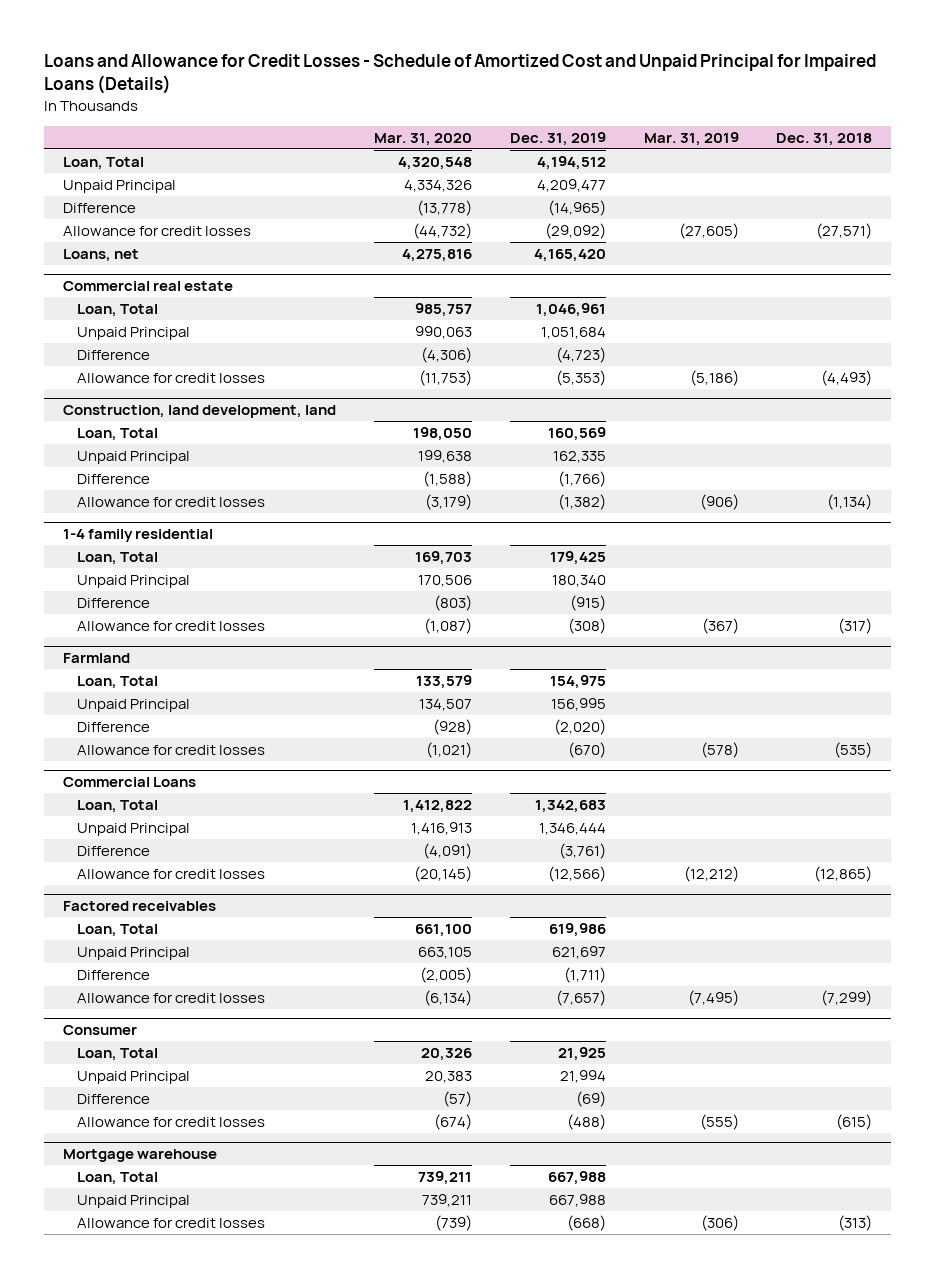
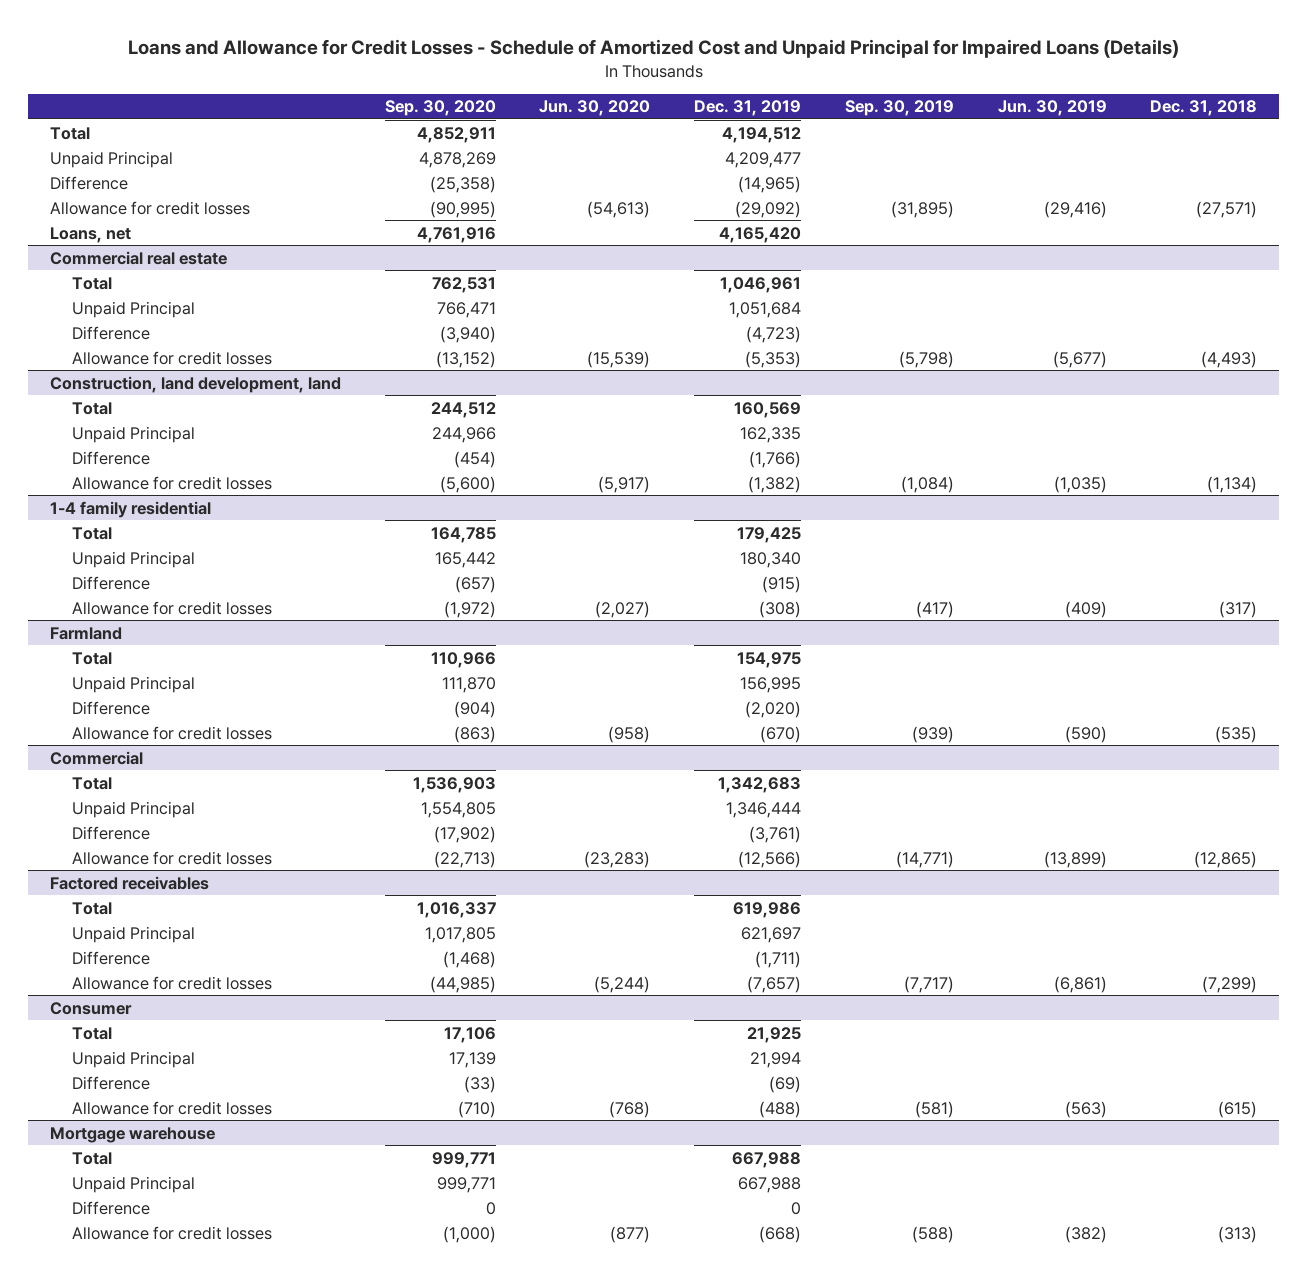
[373,132,472,146] Mar. 31, 2020 -> none
[643,131,739,146] Mar. 31, 2019 -> none
none -> [384,100,496,117] Sep. 30, 2020
none -> [539,100,651,117] Jun. 30, 2020
none -> [844,100,954,117] Sep. 30, 2019
none -> [997,100,1107,117] Jun. 30, 2019
[62,157,144,171] Loan, Total -> [50,126,91,140] Total
[76,304,158,318] Loan, Total -> [71,276,112,290] Total
[76,428,158,442] Loan, Total -> [71,401,112,415] Total
[76,552,158,566] Loan, Total -> [71,526,112,540] Total
[76,676,158,690] Loan, Total -> [71,651,112,665] Total
[62,777,196,788] Commercial Loans -> [50,750,144,765] Commercial
[76,800,158,814] Loan, Total -> [71,776,112,790] Total
[76,924,158,938] Loan, Total -> [71,901,112,915] Total
[76,1048,158,1062] Loan, Total -> [71,1026,112,1040] Total
[76,1172,158,1186] Loan, Total -> [71,1151,112,1165] Total
none -> [71,1200,150,1215] Difference

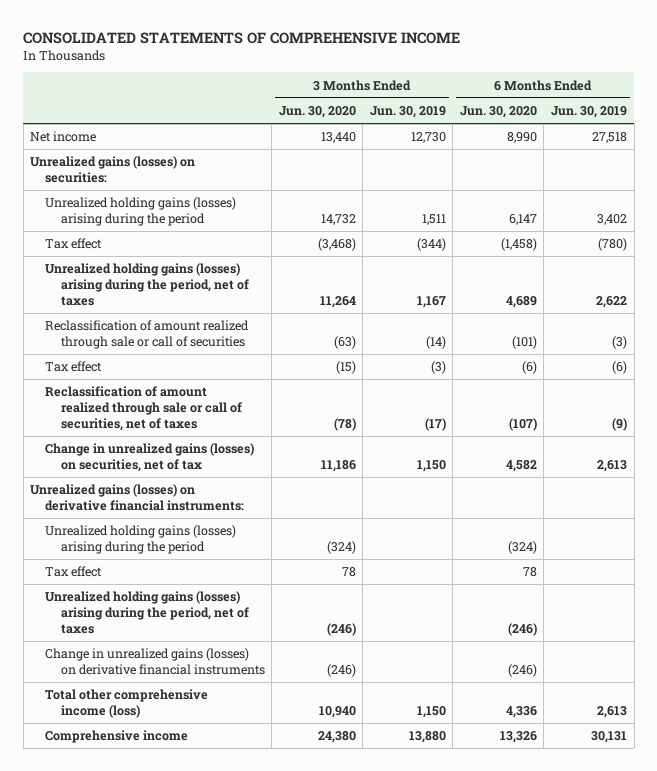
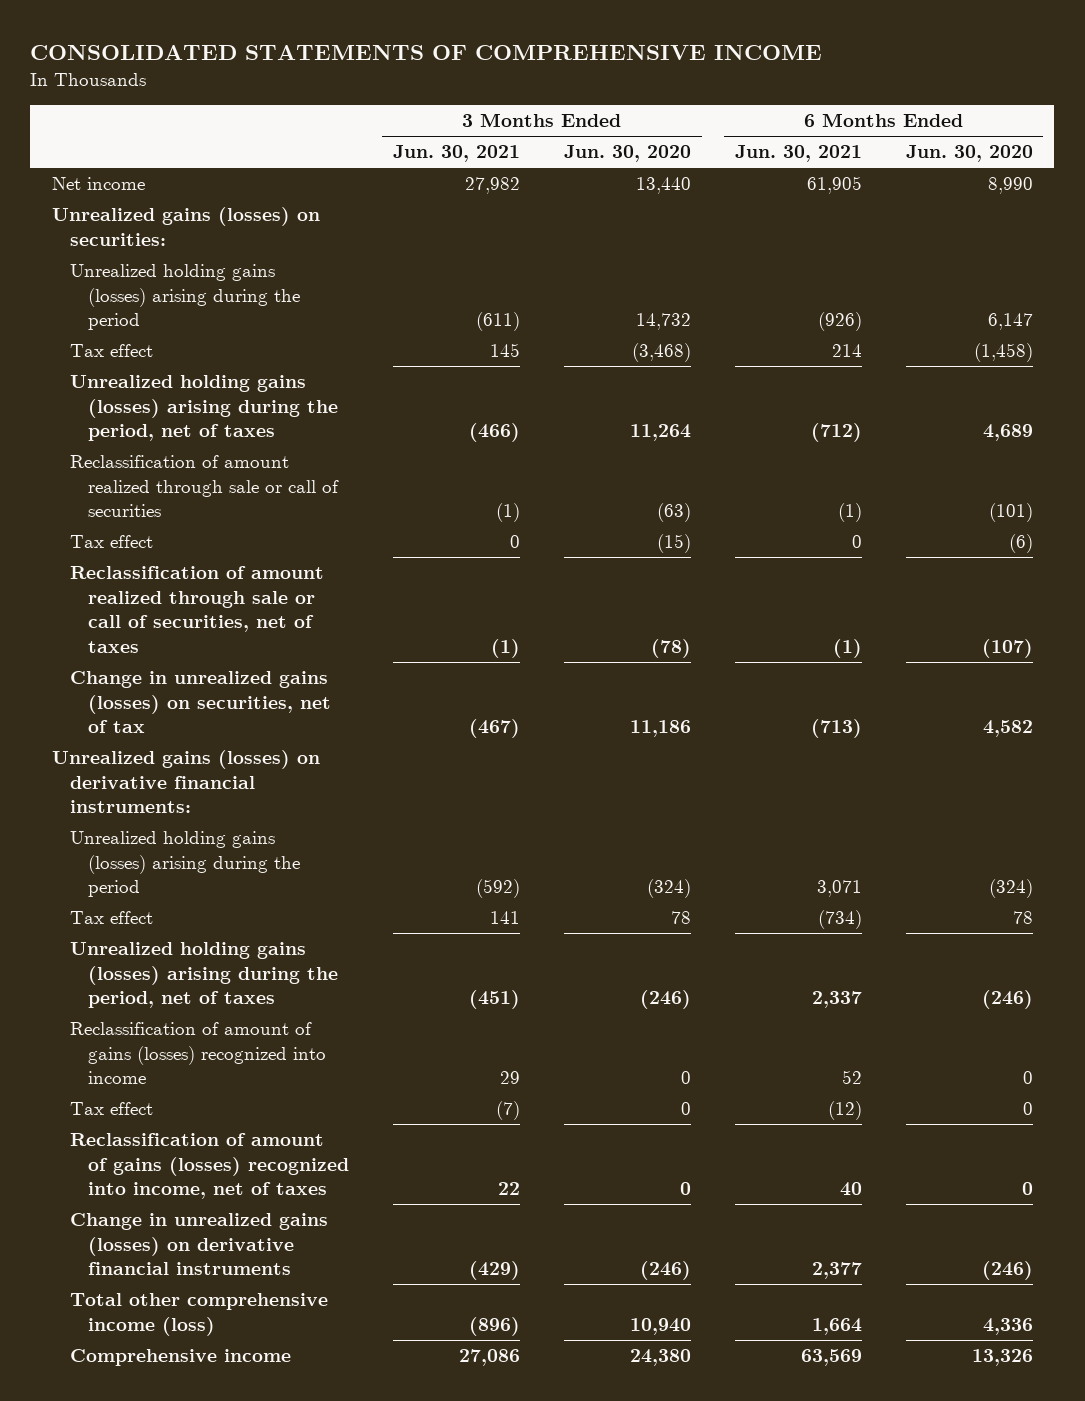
[369,106,446,119] Jun. 30, 2019 -> none
[550,106,627,119] Jun. 30, 2019 -> none
none -> [393,145,521,163] Jun. 30, 2021
none -> [734,145,862,163] Jun. 30, 2021
none -> [70,1022,327,1085] Reclassification of amount of gains (losses) recognized into income
none -> [70,1102,154,1116] Tax effect
none -> [70,1133,350,1200] Reclassification of amount of gains (losses) recognized into income, net of taxes

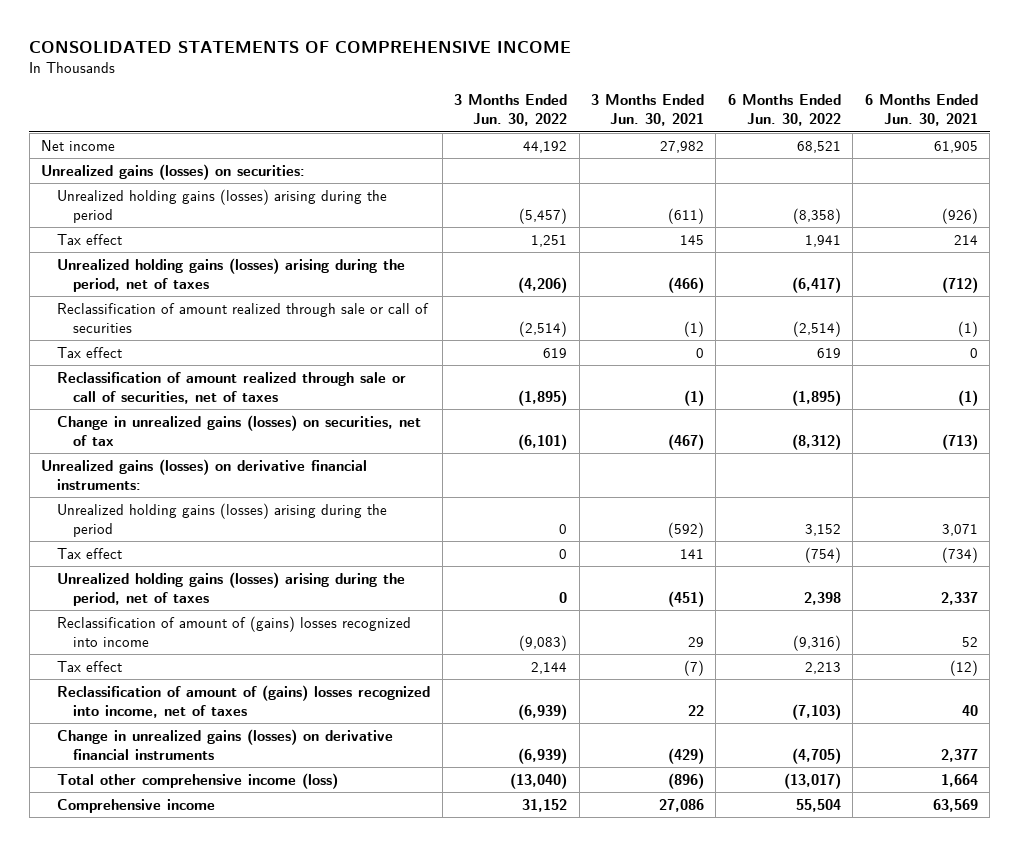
[563,145,691,163] Jun. 30, 2020 -> none
[905,145,1033,163] Jun. 30, 2020 -> none
none -> [454,94,568,127] 3 Months Ended Jun. 30, 2022
none -> [727,94,841,127] 6 Months Ended Jun. 30, 2022
[70,1022,327,1085] Reclassification of amount of gains (losses) recognized into income -> [57,615,412,647] Reclassification of amount of (gains) losses recognized into income
[70,1133,350,1200] Reclassification of amount of gains (losses) recognized into income, net of taxes -> [57,684,431,718] Reclassification of amount of (gains) losses recognized into income, net of taxes

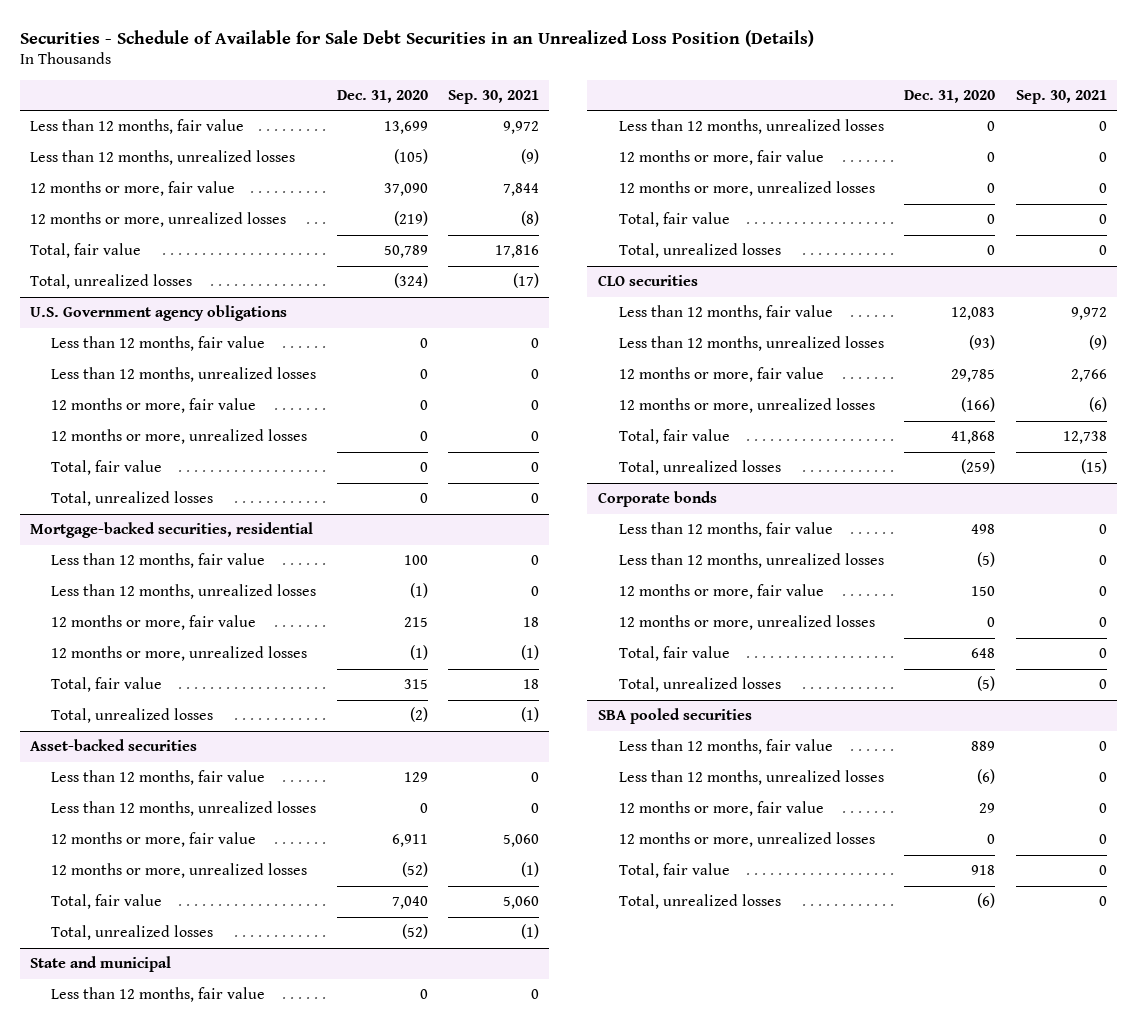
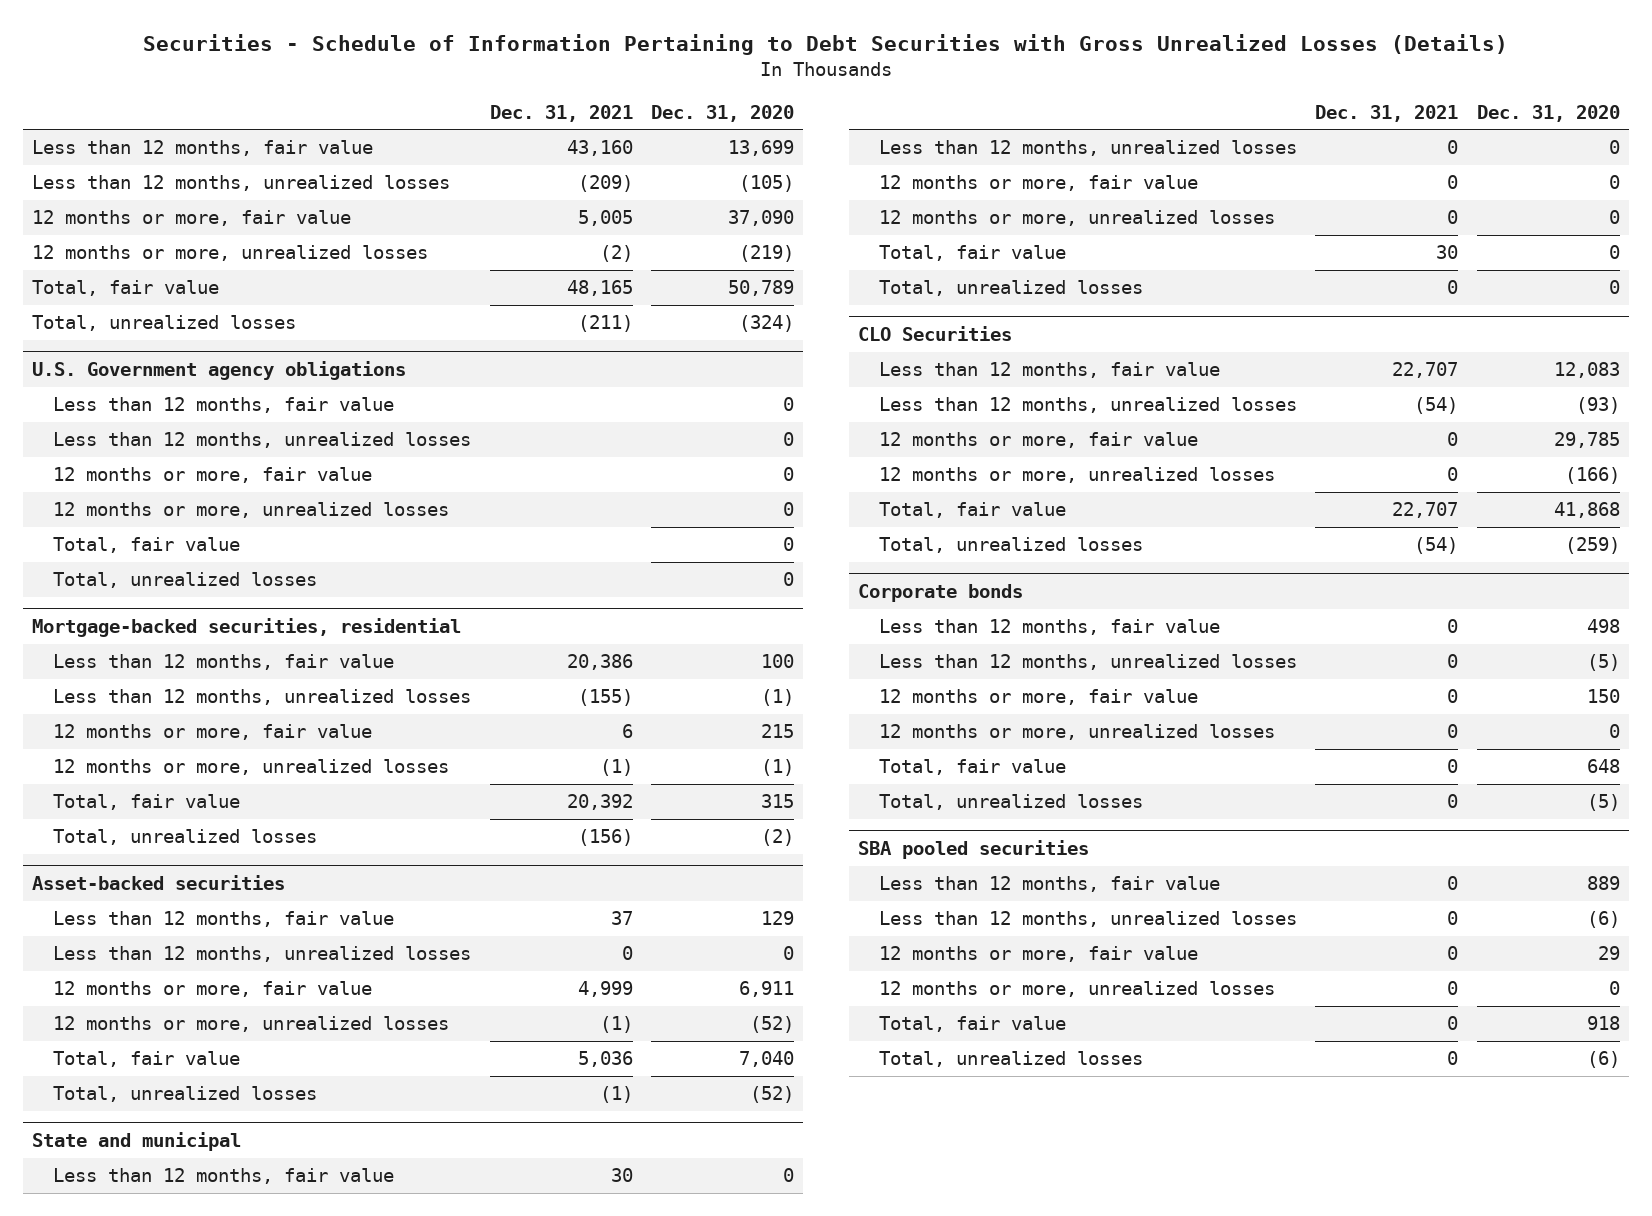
[19,29,814,47] Securities - Schedule of Available for Sale Debt Securities in an Unrealized Loss Position (Details) -> [143,34,1509,56] Securities - Schedule of Information Pertaining to Debt Securities with Gross Unrealized Losses (Details)
[447,89,539,104] Sep. 30, 2021 -> none
none -> [489,104,633,122] Dec. 31, 2021
[597,275,698,287] CLO securities -> [858,325,1013,341] CLO Securities

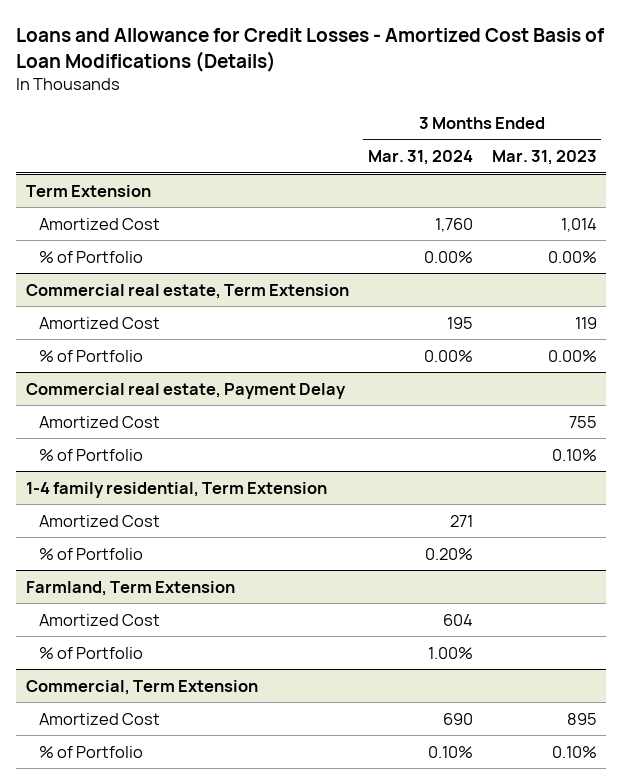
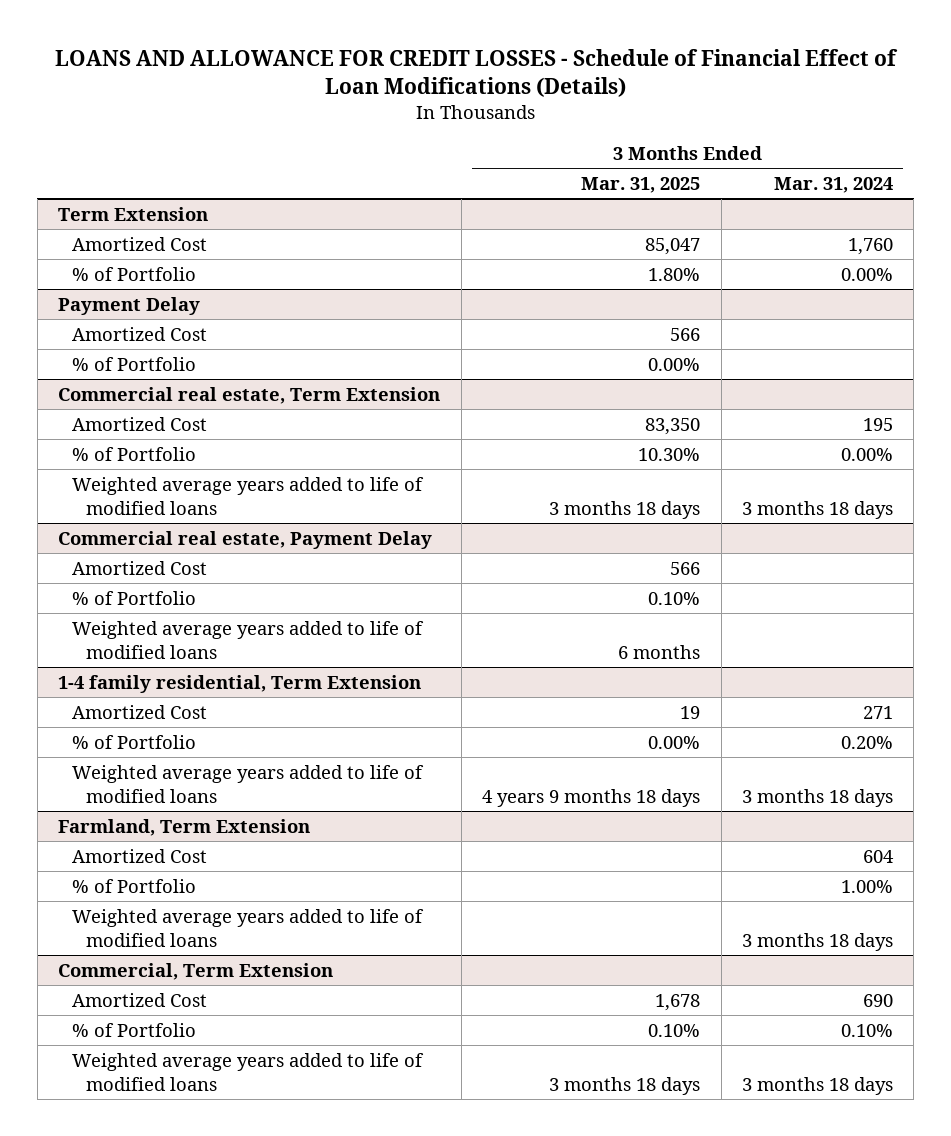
[16,27,605,72] Loans and Allowance for Credit Losses - Amortized Cost Basis of Loan Modifications (Details) -> [54,48,898,98] LOANS AND ALLOWANCE FOR CREDIT LOSSES - Schedule of Financial Effect of Loan Modifications (Details)
[491,150,597,166] Mar. 31, 2023 -> none
none -> [581,176,701,193] Mar. 31, 2025
none -> [58,296,201,315] Payment Delay
none -> [72,326,208,341] Amortized Cost
none -> [72,356,197,371] % of Portfolio
none -> [72,476,425,515] Weighted average years added to life of modified loans
none -> [72,620,425,659] Weighted average years added to life of modified loans
none -> [72,764,425,803] Weighted average years added to life of modified loans
none -> [72,908,425,947] Weighted average years added to life of modified loans
none -> [72,1052,425,1091] Weighted average years added to life of modified loans

